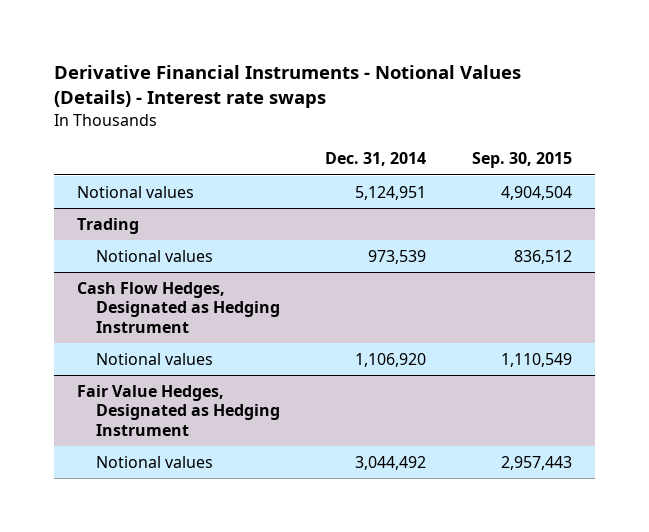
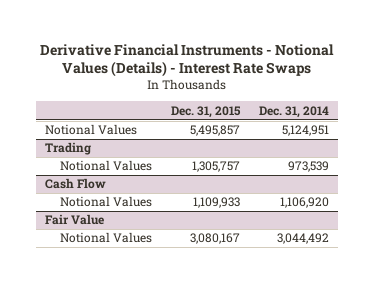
[54,65,522,109] Derivative Financial Instruments - Notional Values (Details) - Interest rate swaps -> [40,43,335,78] Derivative Financial Instruments - Notional Values (Details) - Interest Rate Swaps
[471,152,572,169] Sep. 30, 2015 -> none
none -> [171,105,242,118] Dec. 31, 2015
[77,185,195,198] Notional values -> [45,124,138,136] Notional Values
[77,281,280,333] Cash Flow Hedges, Designated as Hedging Instrument -> none
[77,384,280,436] Fair Value Hedges, Designated as Hedging Instrument -> none
[95,249,213,262] Notional values -> [60,160,153,172] Notional Values
none -> [45,178,107,190] Cash Flow
[95,352,213,365] Notional values -> [60,196,153,208] Notional Values
none -> [45,214,105,226] Fair Value
[95,455,213,468] Notional values -> [60,232,153,244] Notional Values

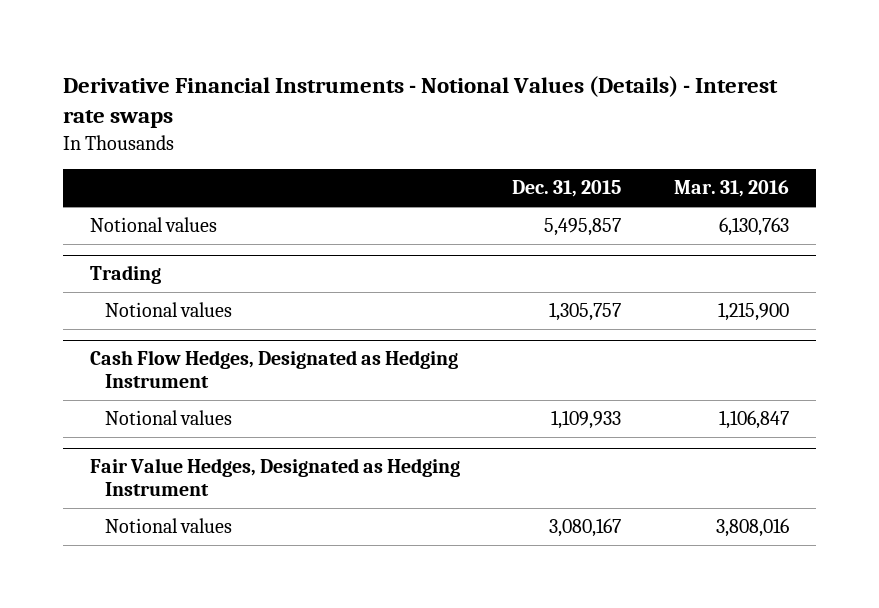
[40,43,335,78] Derivative Financial Instruments - Notional Values (Details) - Interest Rate Swaps -> [63,76,779,129] Derivative Financial Instruments - Notional Values (Details) - Interest rate swaps
[258,105,329,118] Dec. 31, 2014 -> none
none -> [674,180,790,198] Mar. 31, 2016
[45,124,138,136] Notional Values -> [89,217,217,233] Notional values
[45,178,107,190] Cash Flow -> none
[45,214,105,226] Fair Value -> none
[60,160,153,172] Notional Values -> [104,302,232,318] Notional values
none -> [89,350,458,389] Cash Flow Hedges, Designated as Hedging Instrument
[60,196,153,208] Notional Values -> [104,410,232,426] Notional values
none -> [89,458,460,497] Fair Value Hedges, Designated as Hedging Instrument
[60,232,153,244] Notional Values -> [104,518,232,534] Notional values

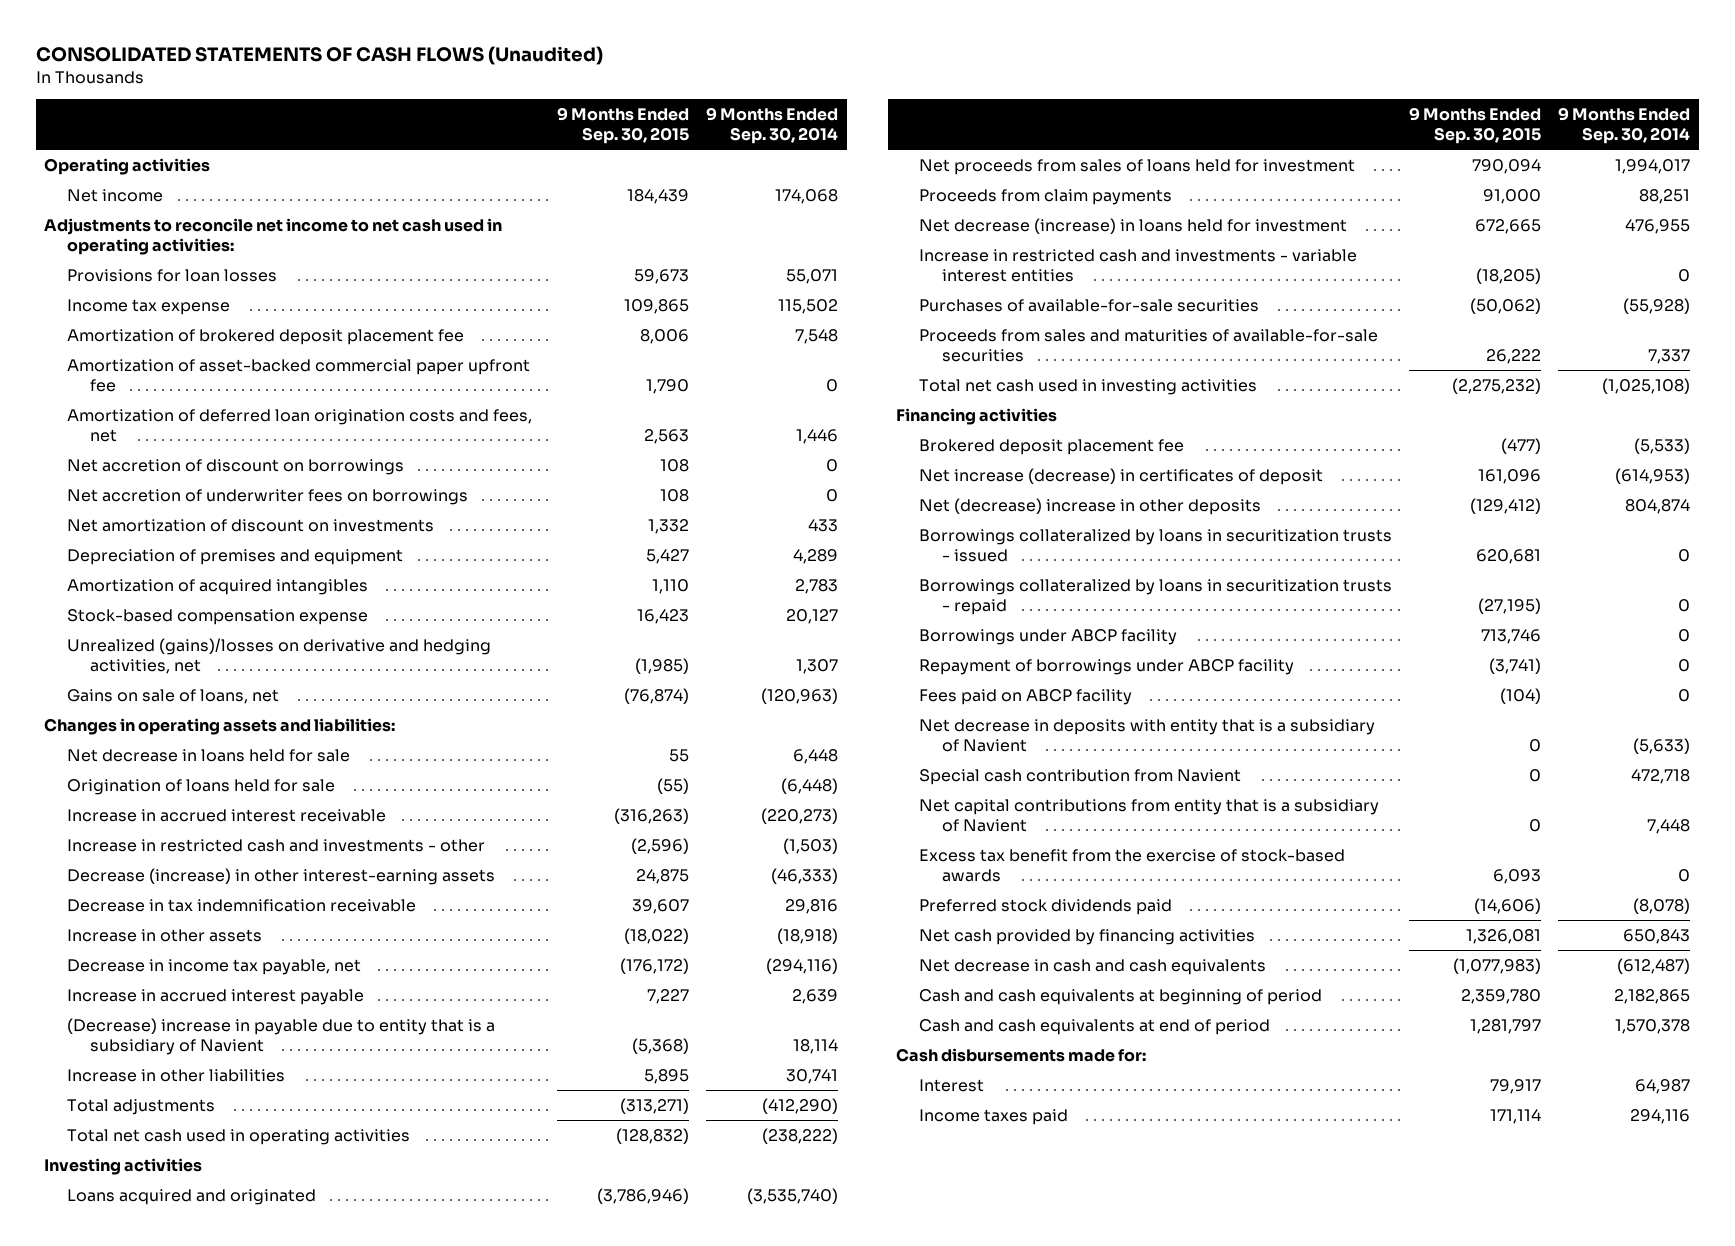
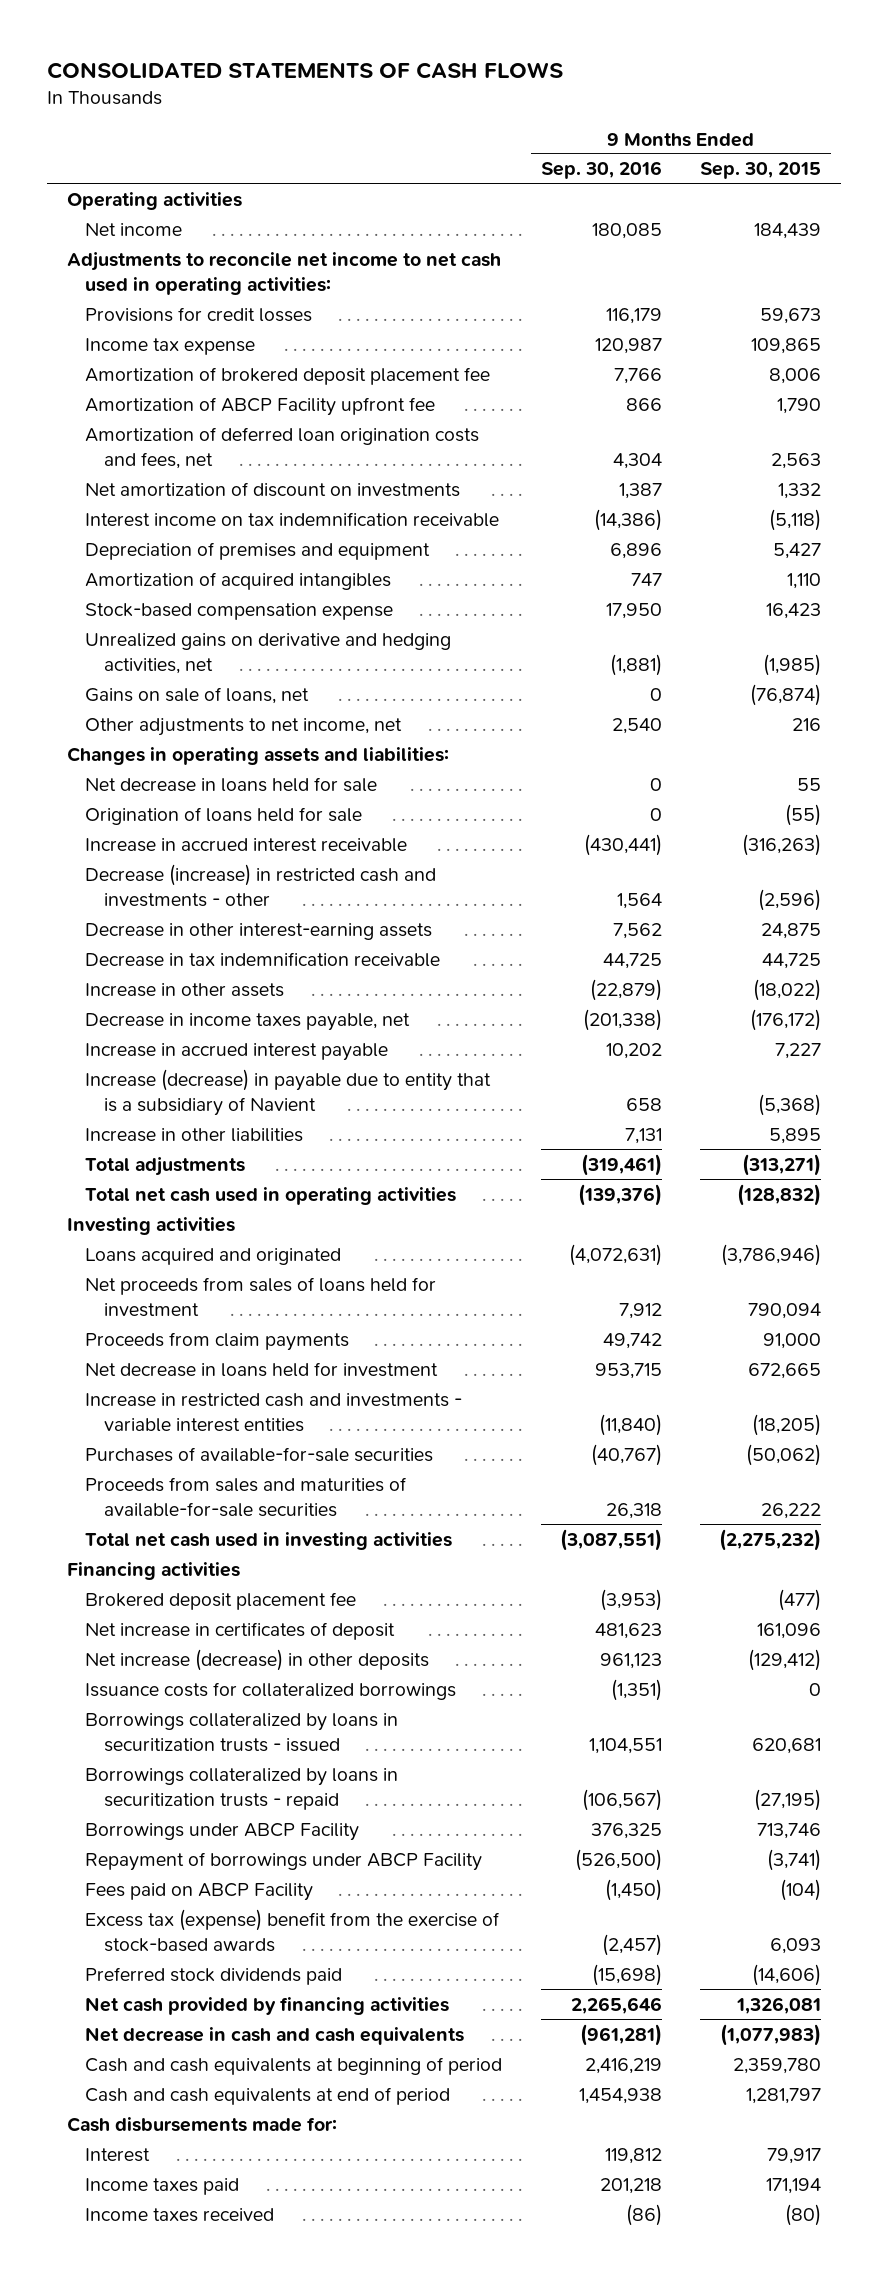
[35,45,603,65] CONSOLIDATED STATEMENTS OF CASH FLOWS (Unaudited) -> [47,61,564,79] CONSOLIDATED STATEMENTS OF CASH FLOWS
[706,106,839,144] 9 Months Ended Sep. 30, 2014 -> none
none -> [540,161,662,180] Sep. 30, 2016
[66,269,277,283] Provisions for loan losses -> [85,306,313,322] Provisions for credit losses
[66,359,530,393] Amortization of asset-backed commercial paper upfront fee -> [85,396,436,416] Amortization of ABCP Facility upfront fee
[66,459,404,476] Net accretion of discount on borrowings -> none
[66,489,468,506] Net accretion of underwriter fees on borrowings -> none
none -> [85,511,500,527] Interest income on tax indemnification receivable
[66,638,491,675] Unrealized (gains)/losses on derivative and hedging activities, net -> [85,632,452,674] Unrealized gains on derivative and hedging activities, net
none -> [85,717,403,736] Other adjustments to net income, net
[66,839,485,853] Increase in restricted cash and investments - other -> [85,863,437,907] Decrease (increase) in restricted cash and investments - other
[66,868,495,886] Decrease (increase) in other interest-earning assets -> [85,922,433,940] Decrease in other interest-earning assets
[632,899,690,915] 39,607 -> [762,952,822,969] 44,725
[66,959,361,976] Decrease in income tax payable, net -> [85,1012,411,1031] Decrease in income taxes payable, net
[66,1018,495,1056] (Decrease) increase in payable due to entity that is a subsidiary of Navient -> [85,1068,492,1116] Increase (decrease) in payable due to entity that is a subsidiary of Navient
[918,218,1347,235] Net decrease (increase) in loans held for investment -> [85,1361,439,1377] Net decrease in loans held for investment
[918,468,1323,486] Net increase (decrease) in certificates of deposit -> [85,1621,396,1640] Net increase in certificates of deposit
[918,498,1261,516] Net (decrease) increase in other deposits -> [85,1648,430,1671] Net increase (decrease) in other deposits
none -> [85,1681,457,1700] Issuance costs for collateralized borrowings
[918,719,1375,753] Net decrease in deposits with entity that is a subsidiary of Navient -> none
[918,769,1241,786] Special cash contribution from Navient -> none
[918,799,1379,833] Net capital contributions from entity that is a subsidiary of Navient -> none
[918,629,1177,646] Borrowings under ABCP facility -> [85,1822,360,1841] Borrowings under ABCP Facility
[918,659,1294,676] Repayment of borrowings under ABCP facility -> [85,1851,483,1871] Repayment of borrowings under ABCP Facility
[918,689,1132,706] Fees paid on ABCP facility -> [85,1882,314,1901] Fees paid on ABCP Facility
[918,849,1345,883] Excess tax benefit from the exercise of stock-based awards -> [85,1908,501,1952] Excess tax (expense) benefit from the exercise of stock-based awards
[1490,1109,1542,1125] 171,114 -> [766,2177,822,2194] 171,194
none -> [85,2207,275,2222] Income taxes received

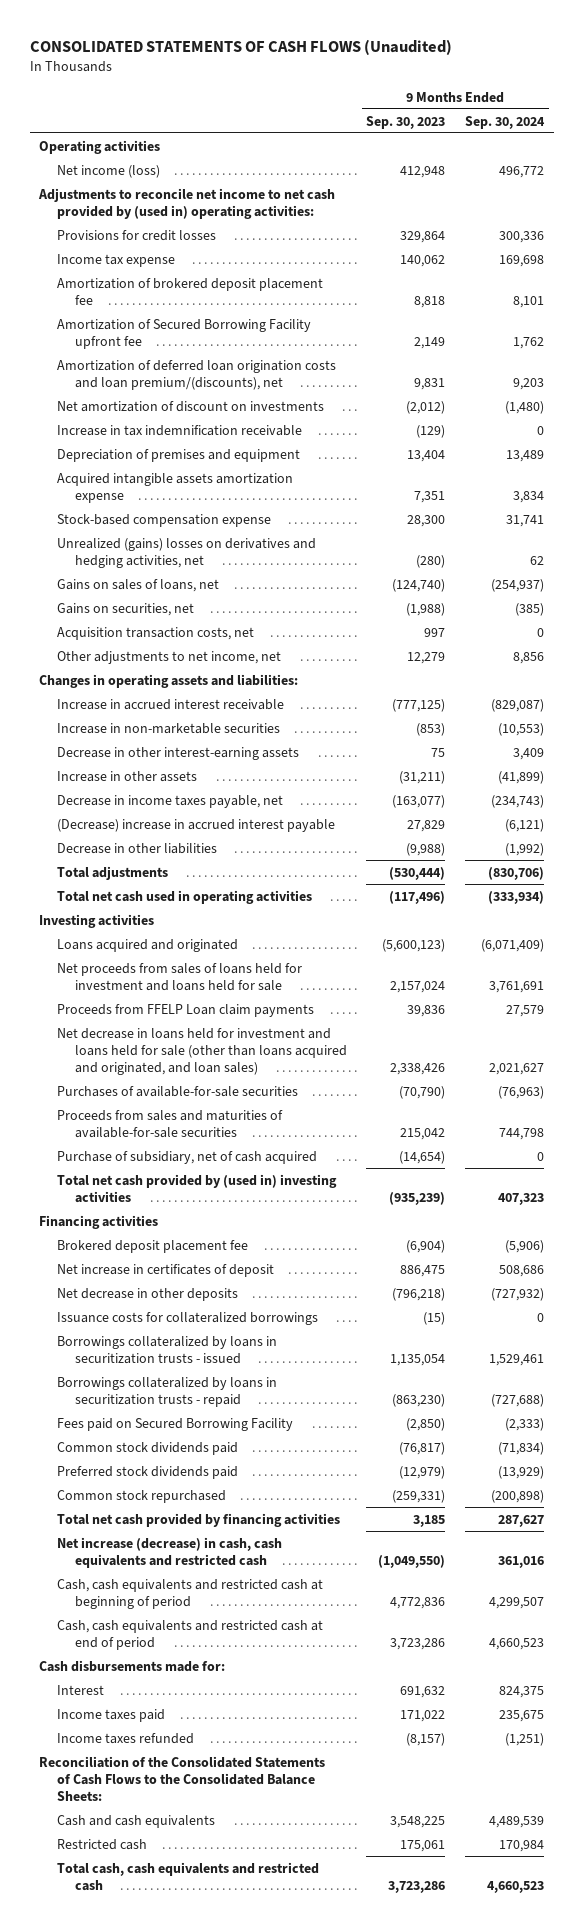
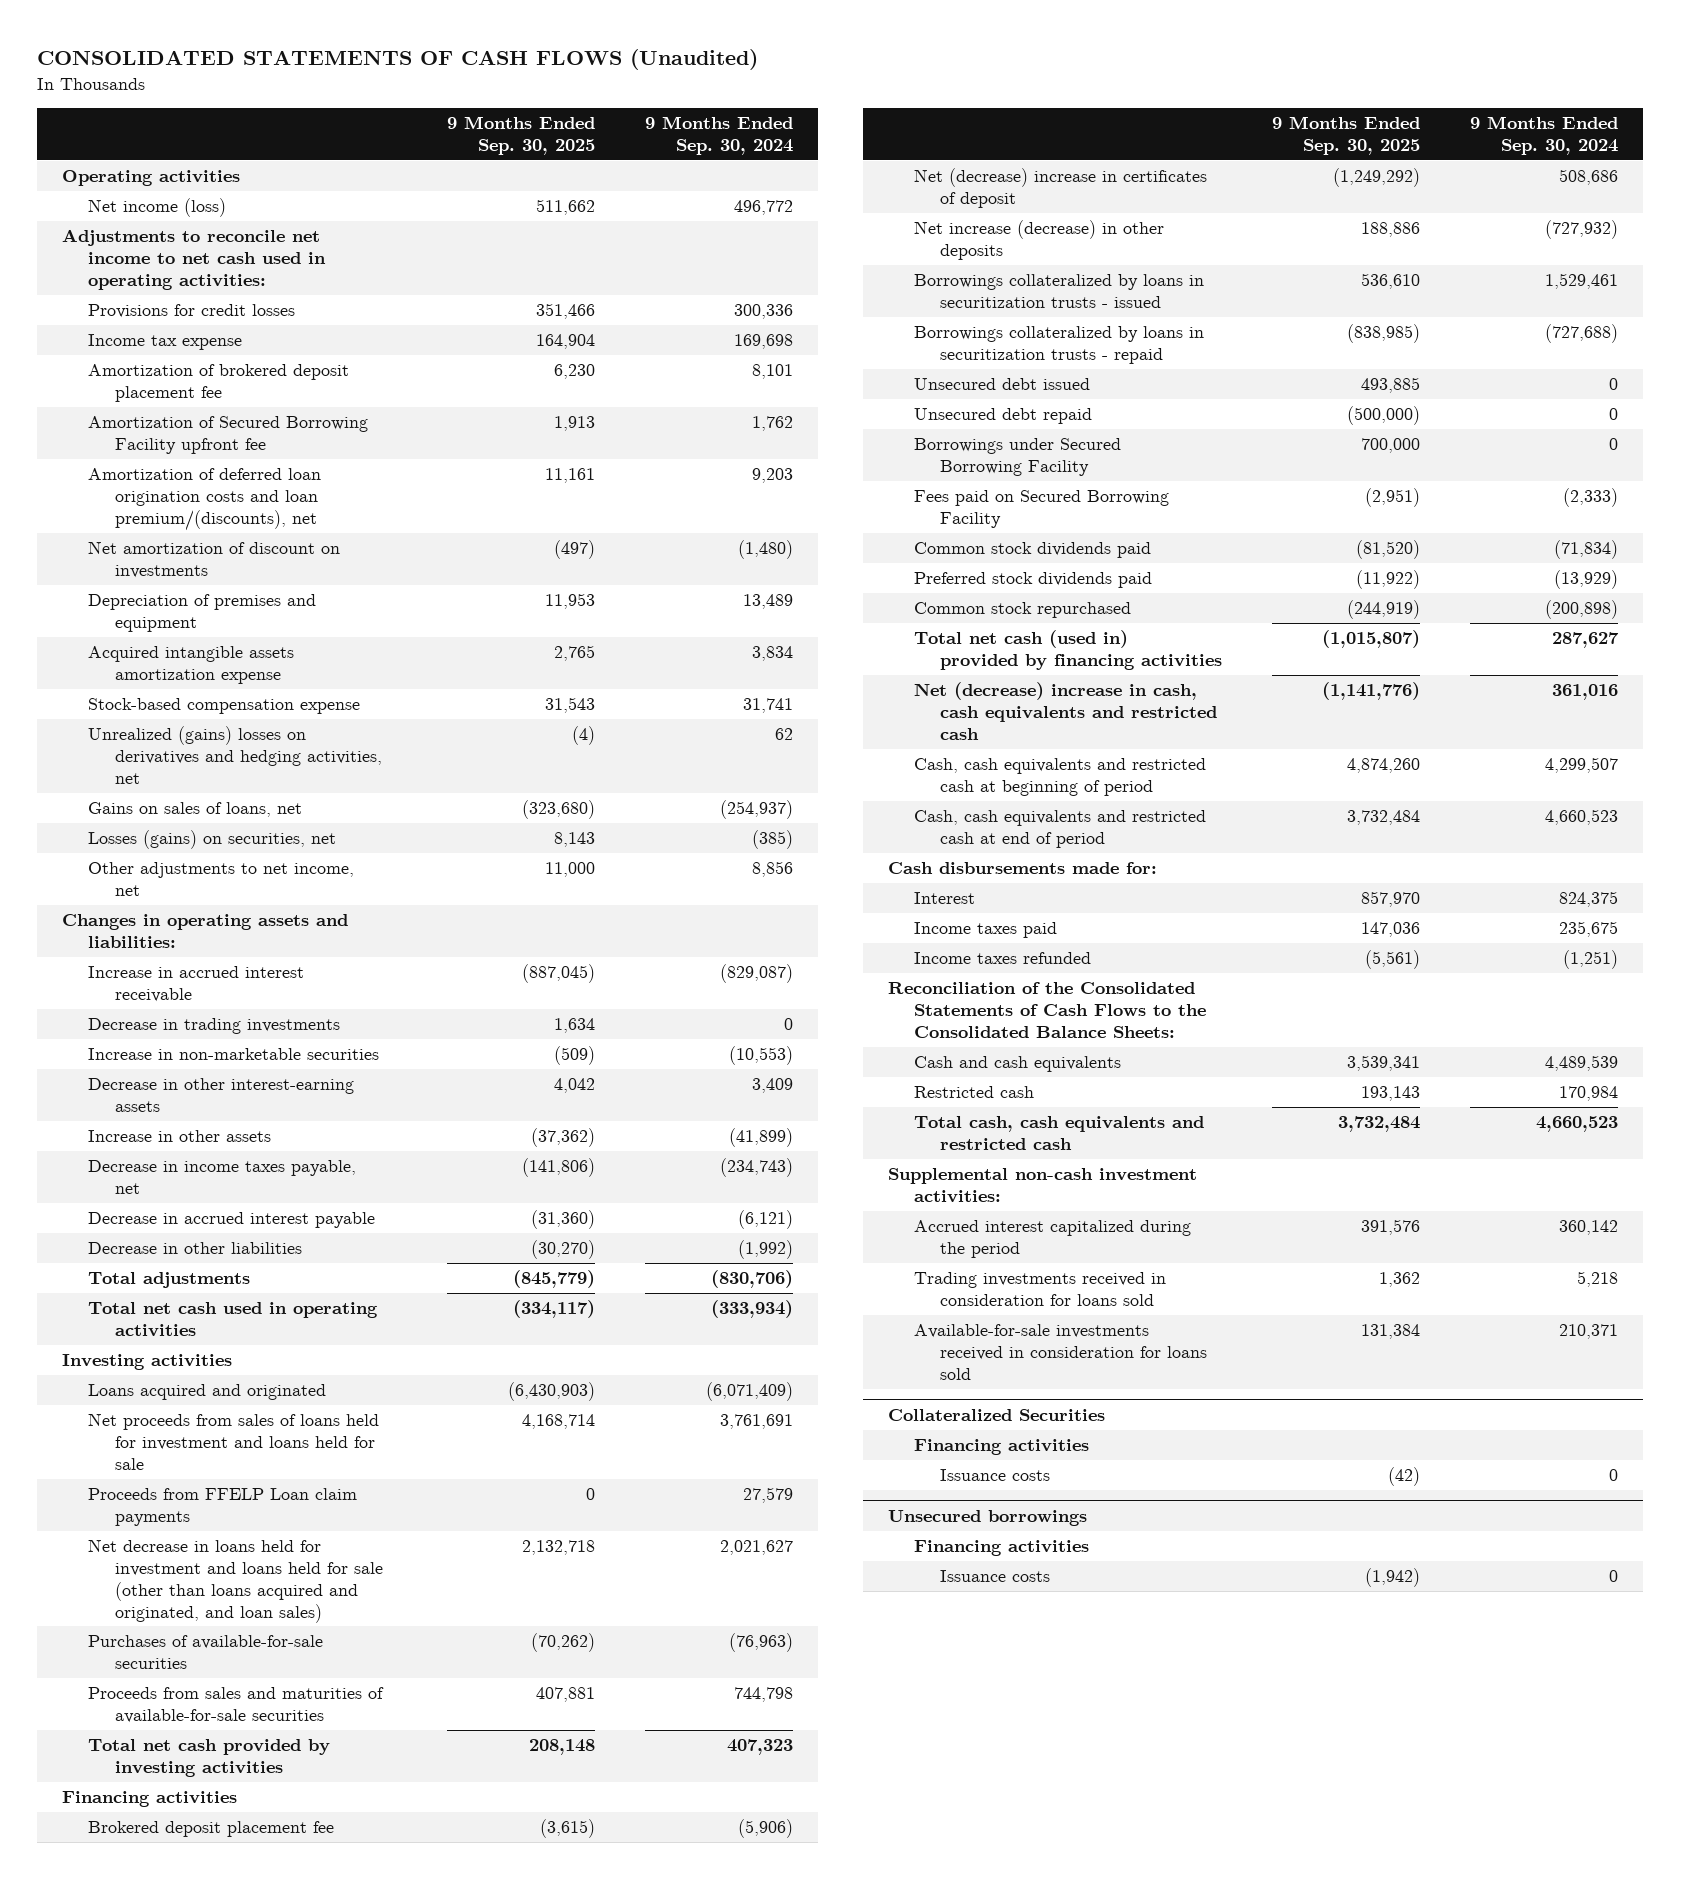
[366,115,446,129] Sep. 30, 2023 -> none
none -> [446,115,595,155] 9 Months Ended Sep. 30, 2025
[38,187,336,219] Adjustments to reconcile net income to net cash provided by (used in) operating activities: -> [62,229,327,290] Adjustments to reconcile net income to net cash used in operating activities:
[57,424,303,436] Increase in tax indemnification receivable -> none
[57,626,255,640] Acquisition transaction costs, net -> none
[57,602,195,616] Gains on securities, net -> [88,830,337,850] Losses (gains) on securities, net
none -> [88,1018,341,1035] Decrease in trading investments
[57,818,336,832] (Decrease) increase in accrued interest payable -> [88,1212,376,1229] Decrease in accrued interest payable
[57,1150,318,1164] Purchase of subsidiary, net of cash acquired -> none
[57,1173,338,1203] Total net cash provided by (used in) investing activities -> [88,1739,331,1778] Total net cash provided by investing activities
[57,1311,319,1325] Issuance costs for collateralized borrowings -> none
[57,1263,275,1277] Net increase in certificates of deposit -> [914,168,1208,209] Net (decrease) increase in certificates of deposit
[57,1287,239,1301] Net decrease in other deposits -> [914,220,1165,261] Net increase (decrease) in other deposits
none -> [914,378,1091,391] Unsecured debt issued
none -> [914,408,1093,425] Unsecured debt repaid
none -> [914,438,1122,477] Borrowings under Secured Borrowing Facility
[57,1512,341,1527] Total net cash provided by financing activities -> [914,630,1223,671] Total net cash (used in) provided by financing activities
[57,1536,283,1568] Net increase (decrease) in cash, cash equivalents and restricted cash -> [914,682,1218,740] Net (decrease) increase in cash, cash equivalents and restricted cash
none -> [887,1168,1197,1204] Supplemental non-cash investment activities:
none -> [914,1220,1192,1259] Accrued interest capitalized during the period
none -> [914,1272,1167,1307] Trading investments received in consideration for loans sold
none -> [914,1324,1208,1380] Available-for-sale investments received in consideration for loans sold
none -> [887,1409,1105,1422] Collateralized Securities
none -> [914,1439,1090,1456] Financing activities
none -> [940,1469,1051,1482] Issuance costs
none -> [887,1510,1087,1527] Unsecured borrowings
none -> [914,1540,1090,1557] Financing activities
none -> [940,1570,1051,1583] Issuance costs

